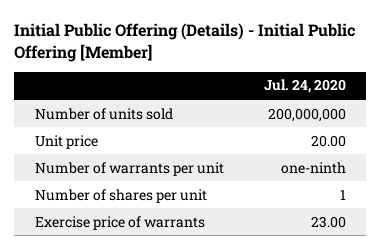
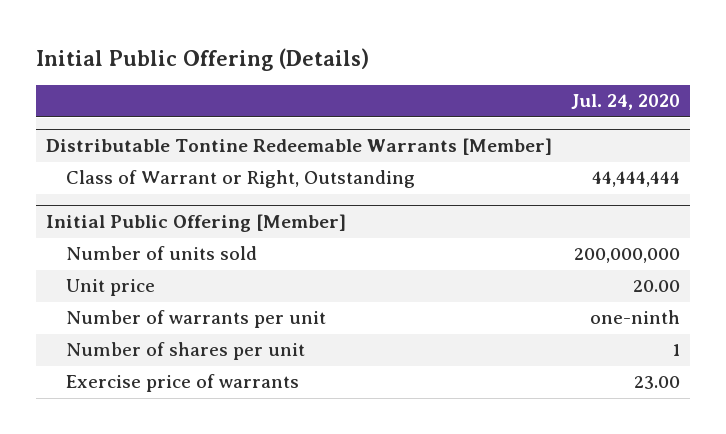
[14,23,356,62] Initial Public Offering (Details) - Initial Public Offering [Member] -> [36,47,370,71] Initial Public Offering (Details)
none -> [46,138,553,156] Distributable Tontine Redeemable Warrants [Member]
none -> [65,170,415,189] Class of Warrant or Right, Outstanding
none -> [46,214,347,233] Initial Public Offering [Member]

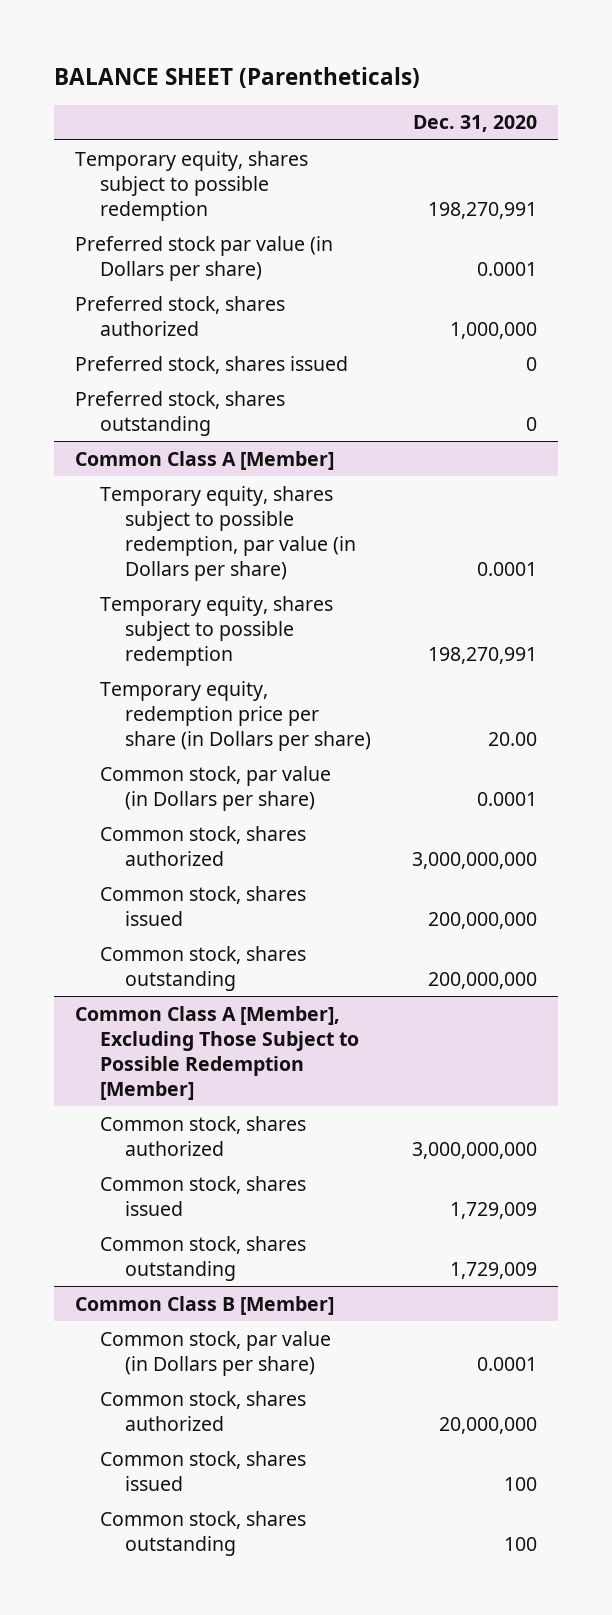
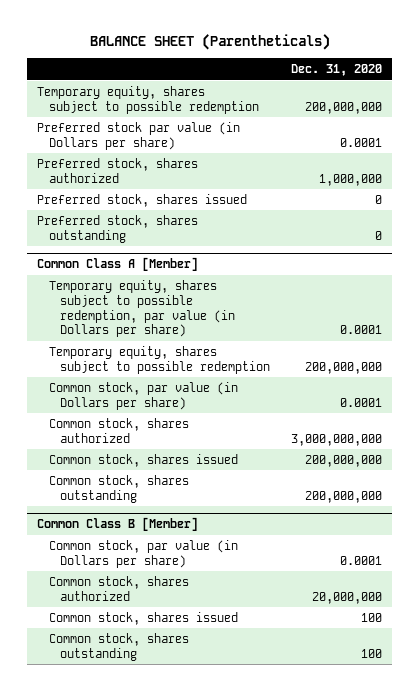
[428,201,538,219] 198,270,991 -> [304,101,382,114] 200,000,000
[100,680,372,751] Temporary equity, redemption price per share (in Dollars per share) -> none
[428,646,538,664] 198,270,991 -> [304,361,382,374] 200,000,000
[74,1005,360,1100] Common Class A [Member], Excluding Those Subject to Possible Redemption [Member] -> none
[100,1115,307,1156] Common stock, shares authorized -> none
[100,1175,307,1216] Common stock, shares issued -> none
[100,1235,307,1281] Common stock, shares outstanding -> none

